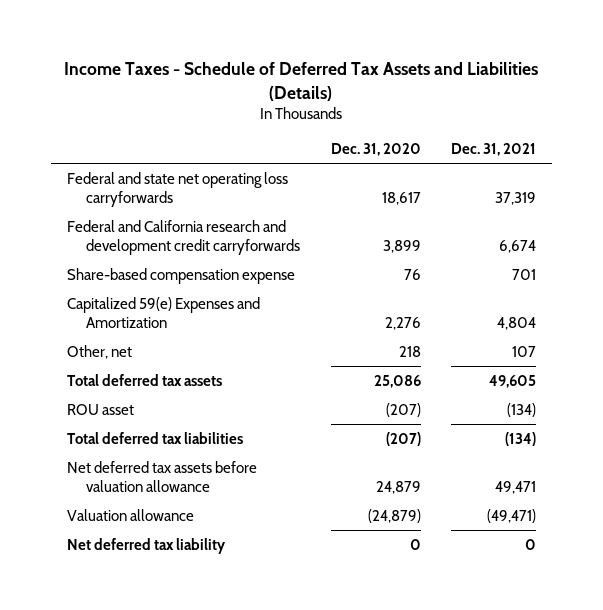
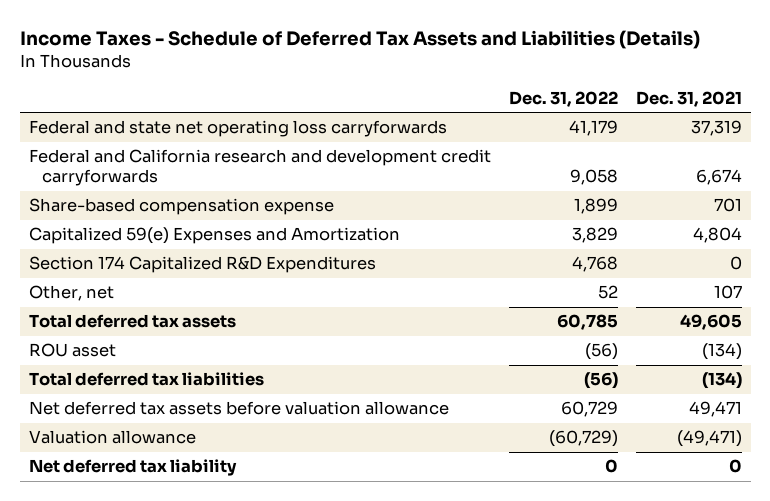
[330,143,421,157] Dec. 31, 2020 -> none
none -> [508,90,618,107] Dec. 31, 2022
none -> [28,256,376,274] Section 174 Capitalized R&D Expenditures

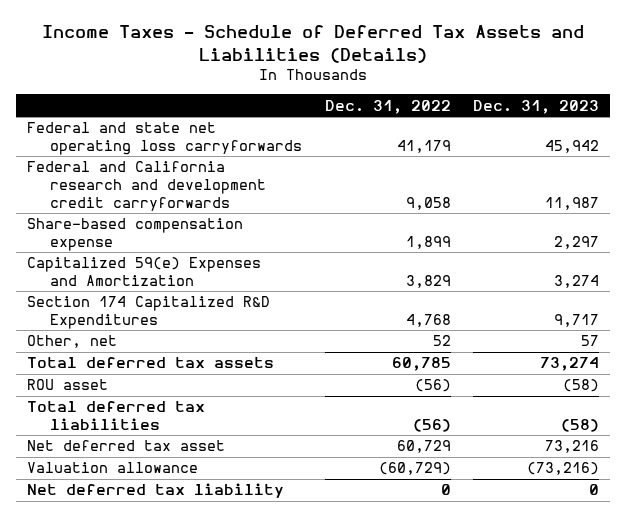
[635,90,742,107] Dec. 31, 2021 -> none
none -> [472,99,599,114] Dec. 31, 2023
[28,401,449,416] Net deferred tax assets before valuation allowance -> [27,440,226,452] Net deferred tax asset

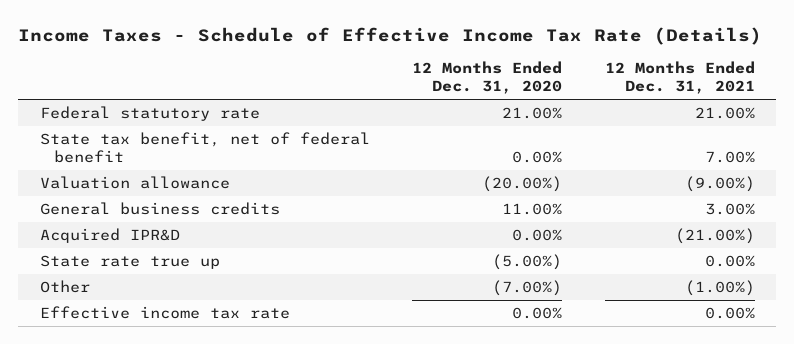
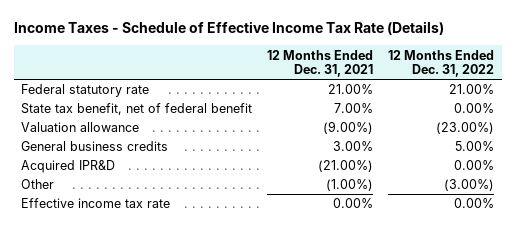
[412,61,563,95] 12 Months Ended Dec. 31, 2020 -> none
none -> [388,49,495,77] 12 Months Ended Dec. 31, 2022
[39,255,220,270] State rate true up -> none

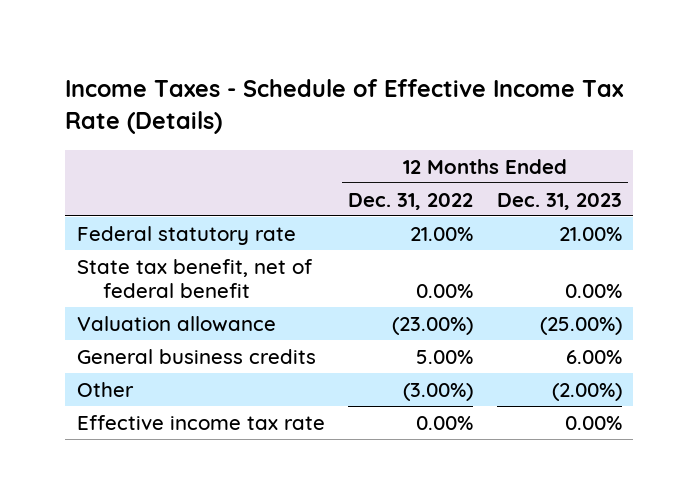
[267,49,374,77] 12 Months Ended Dec. 31, 2021 -> none
none -> [496,192,622,210] Dec. 31, 2023
[21,160,116,174] Acquired IPR&D -> none

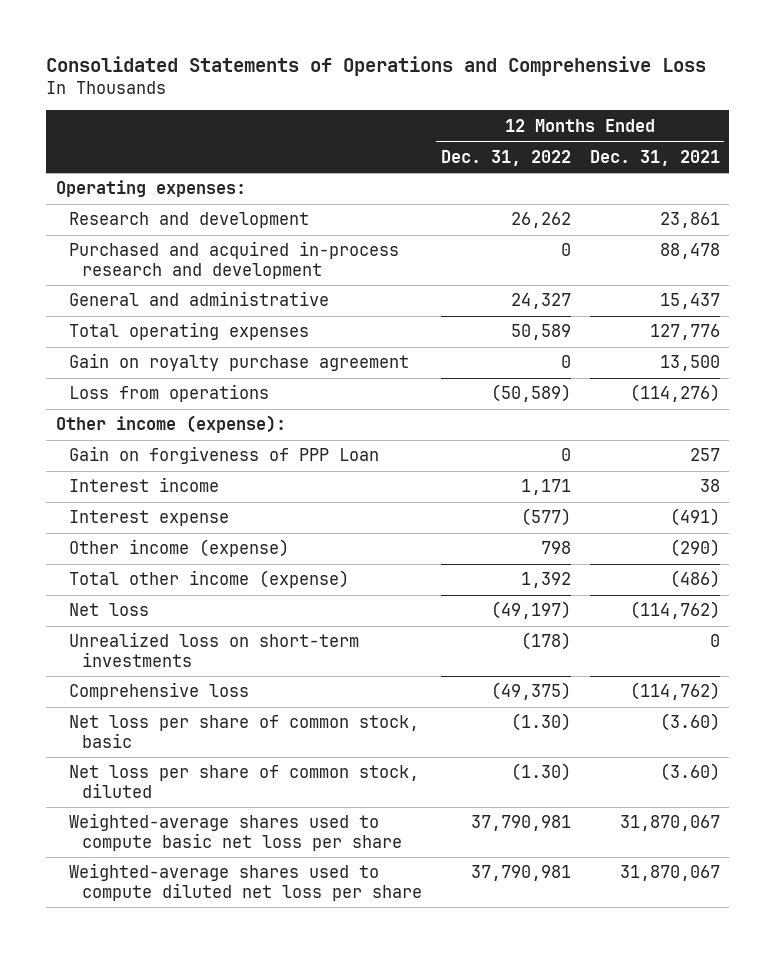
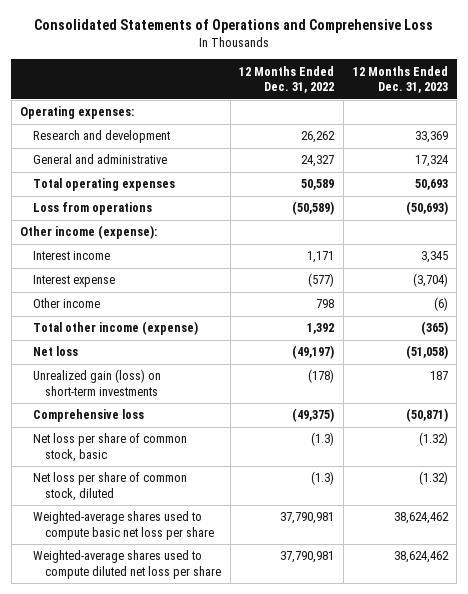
[589,149,720,166] Dec. 31, 2021 -> none
none -> [352,65,448,94] 12 Months Ended Dec. 31, 2023
[69,241,400,280] Purchased and acquired in-process research and development -> none
[69,353,410,372] Gain on royalty purchase agreement -> none
[69,446,380,465] Gain on forgiveness of PPP Loan -> none
[69,539,290,558] Other income (expense) -> [32,298,100,309] Other income
[69,632,360,668] Unrealized loss on short-term investments -> [32,369,161,396] Unrealized gain (loss) on short-term investments
[511,713,572,732] (1.30) -> [311,432,335,447] (1.3)
[511,763,572,782] (1.30) -> [311,471,335,486] (1.3)

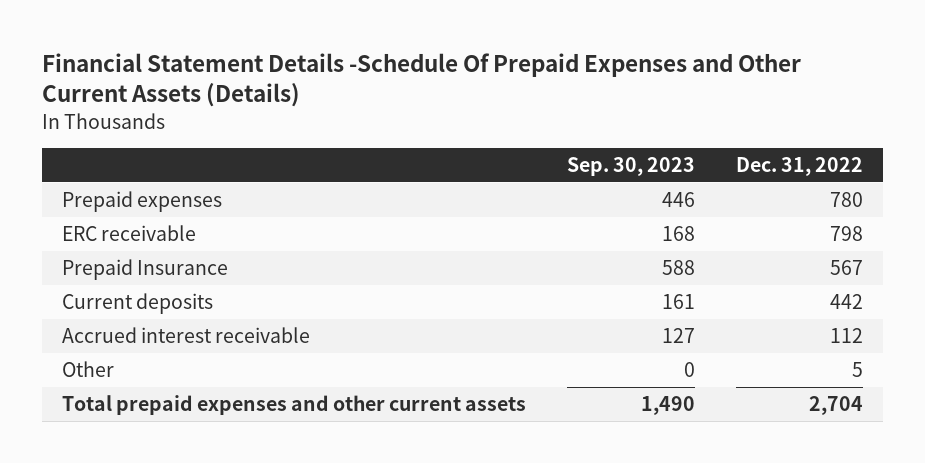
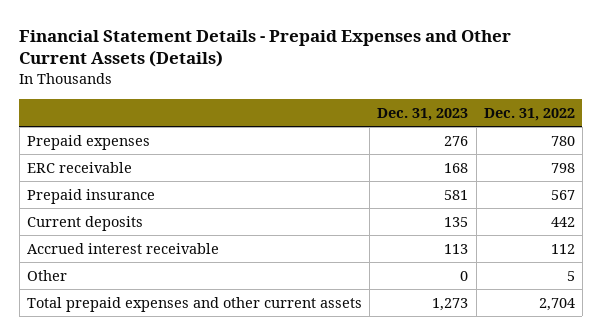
[41,52,801,108] Financial Statement Details -Schedule Of Prepaid Expenses and Other Current Assets (Details) -> [19,29,512,68] Financial Statement Details - Prepaid Expenses and Other Current Assets (Details)
[566,156,695,176] Sep. 30, 2023 -> none
none -> [377,107,469,121] Dec. 31, 2023
[61,258,228,280] Prepaid Insurance -> [26,188,155,204] Prepaid insurance

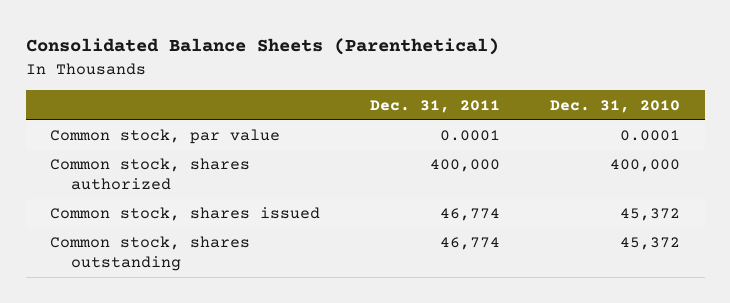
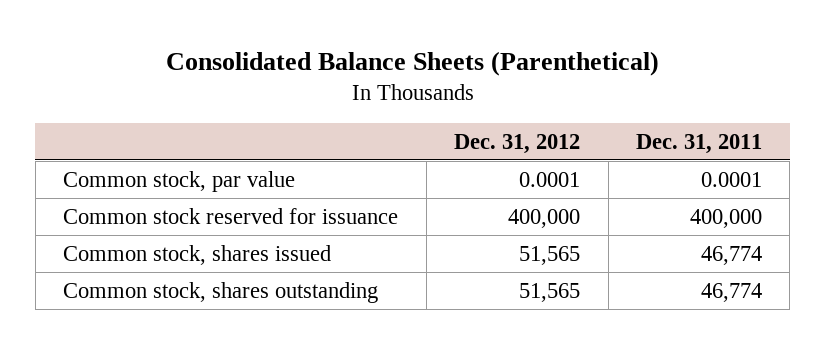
[549,99,680,113] Dec. 31, 2010 -> none
none -> [454,133,581,154] Dec. 31, 2012
[50,158,251,190] Common stock, shares authorized -> [63,207,399,224] Common stock reserved for issuance

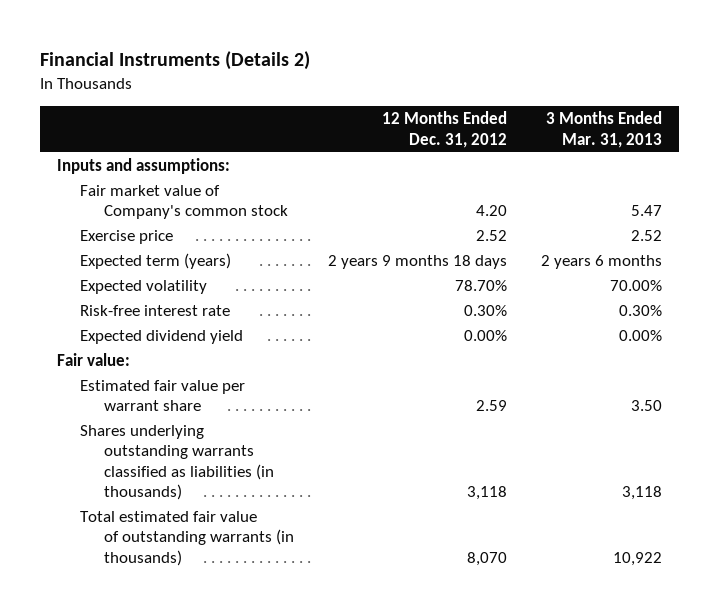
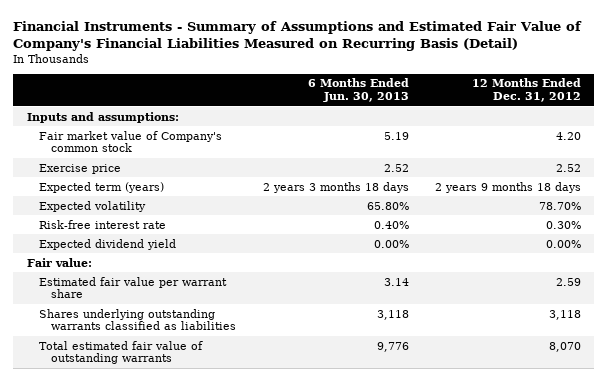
[39,51,310,71] Financial Instruments (Details 2) -> [13,20,583,51] Financial Instruments - Summary of Assumptions and Estimated Fair Value of Company's Financial Liabilities Measured on Recurring Basis (Detail)
[545,111,662,148] 3 Months Ended Mar. 31, 2013 -> none
none -> [307,78,409,102] 6 Months Ended Jun. 30, 2013
[80,425,274,500] Shares underlying outstanding warrants classified as liabilities (in thousands) -> [38,308,237,331] Shares underlying outstanding warrants classified as liabilities
[80,511,294,566] Total estimated fair value of outstanding warrants (in thousands) -> [38,340,203,365] Total estimated fair value of outstanding warrants

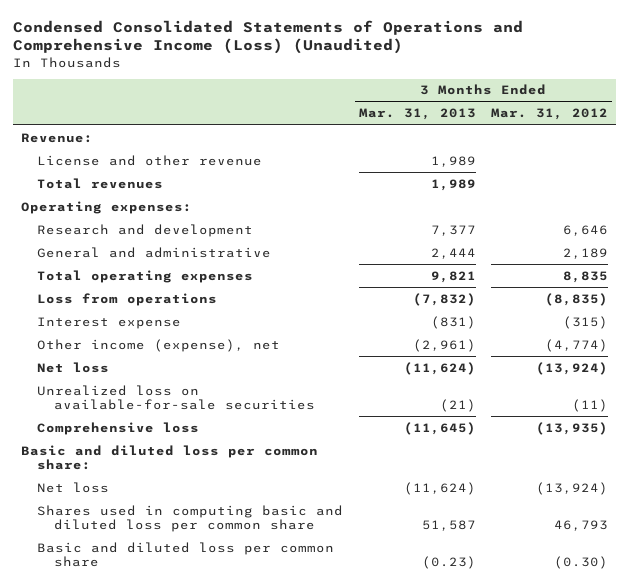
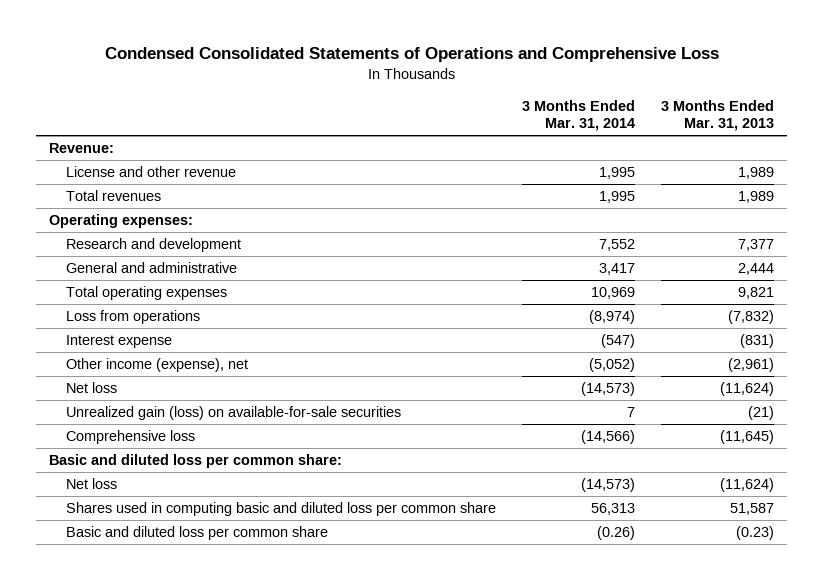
[13,19,524,55] Condensed Consolidated Statements of Operations and Comprehensive Income (Loss) (Unaudited) -> [104,47,719,63] Condensed Consolidated Statements of Operations and Comprehensive Loss
[491,108,609,121] Mar. 31, 2012 -> none
none -> [521,99,635,131] 3 Months Ended Mar. 31, 2014
[37,384,315,410] Unrealized loss on available-for-sale securities -> [65,406,401,421] Unrealized gain (loss) on available-for-sale securities

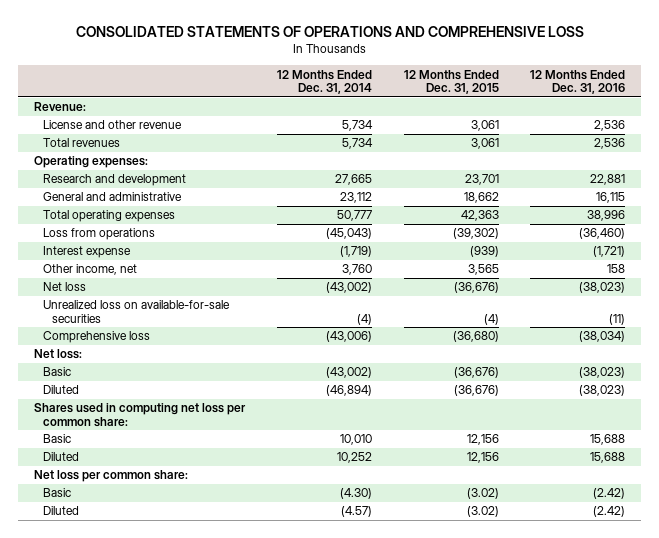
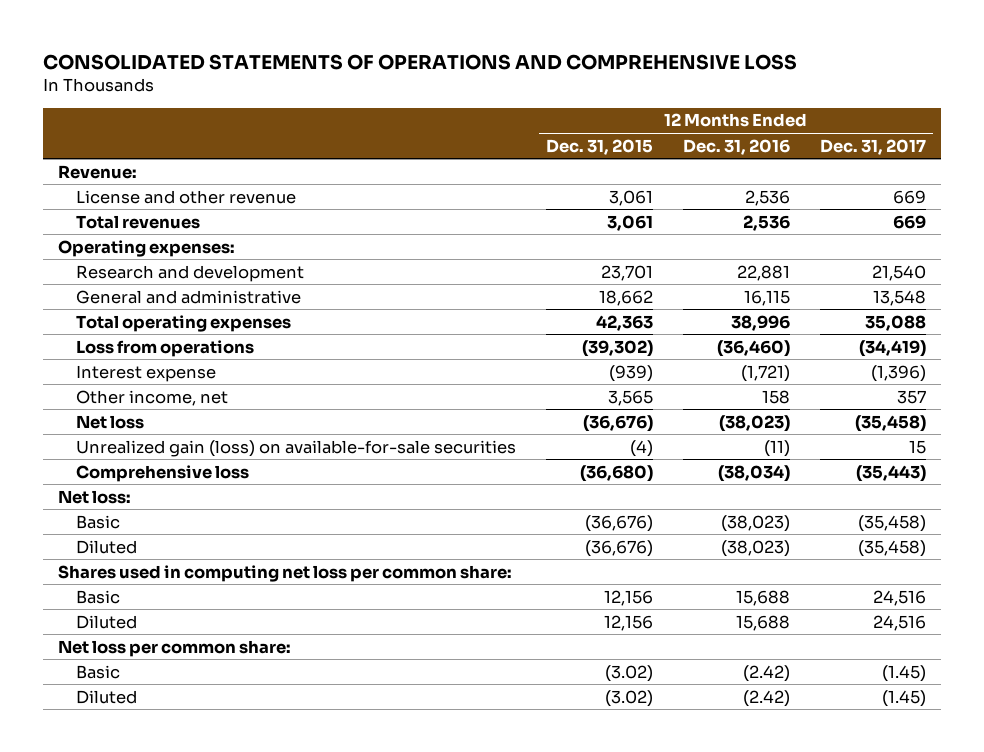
[276,69,372,95] 12 Months Ended Dec. 31, 2014 -> none
none -> [819,138,926,155] Dec. 31, 2017
[43,300,231,324] Unrealized loss on available-for-sale securities -> [76,439,517,457] Unrealized gain (loss) on available-for-sale securities

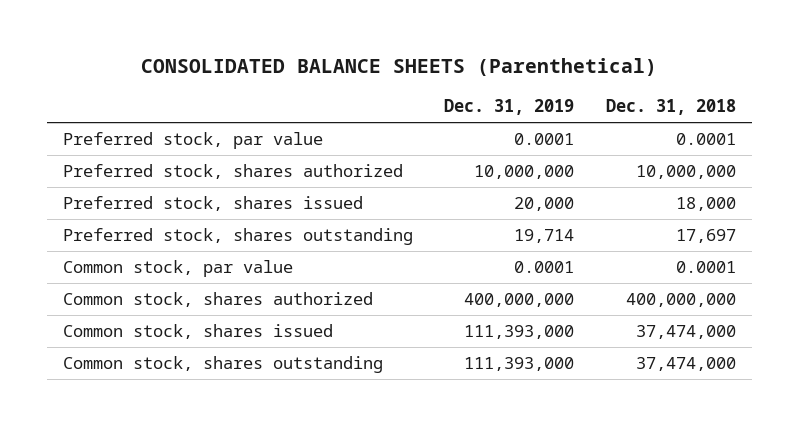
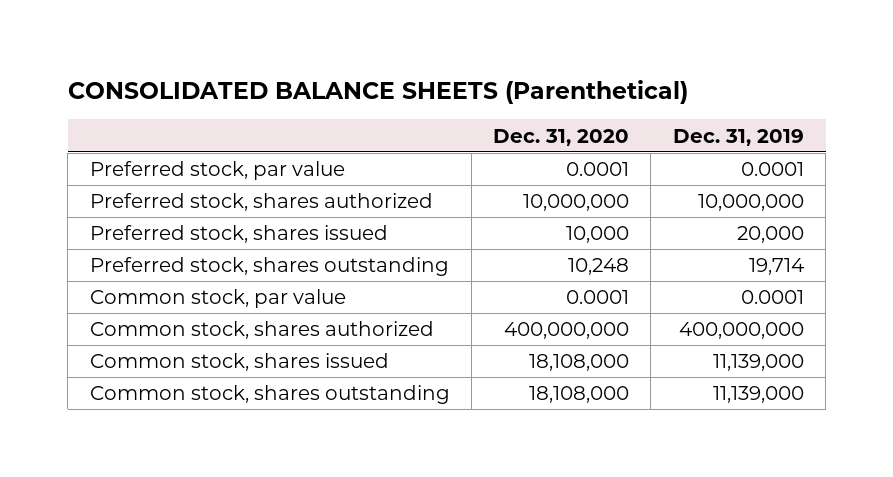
[606,99,737,116] Dec. 31, 2018 -> none
none -> [493,128,630,146] Dec. 31, 2020
[464,325,575,340] 111,393,000 -> [712,354,804,372] 11,139,000
[464,357,575,372] 111,393,000 -> [712,386,804,404] 11,139,000

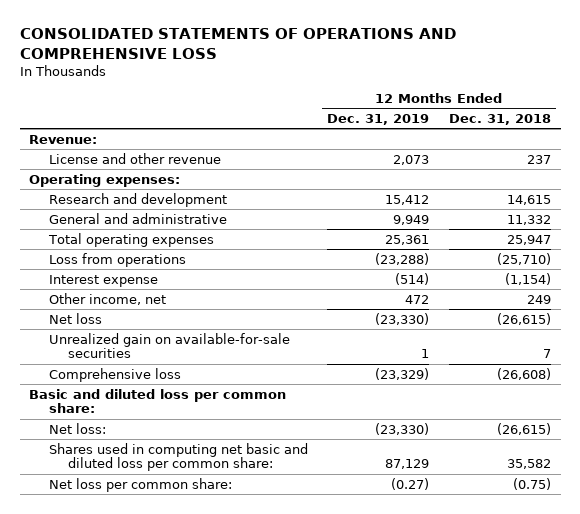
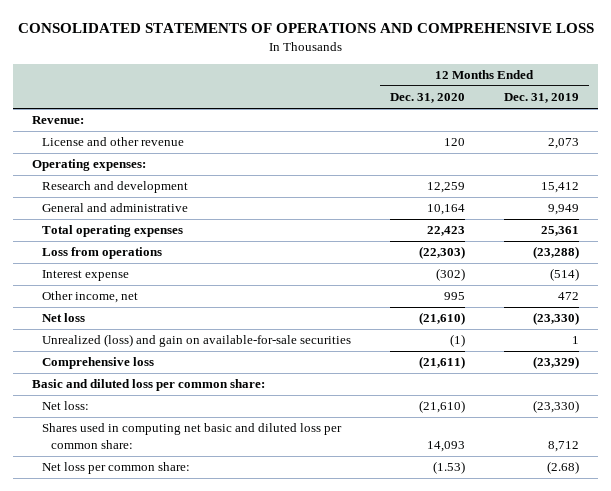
[448,113,551,125] Dec. 31, 2018 -> none
none -> [389,93,465,104] Dec. 31, 2020
[48,332,290,359] Unrealized gain on available-for-sale securities -> [41,334,351,348] Unrealized (loss) and gain on available-for-sale securities
[385,459,430,470] 87,129 -> [547,440,579,452] 8,712
[391,477,430,490] (0.27) -> [546,461,579,475] (2.68)

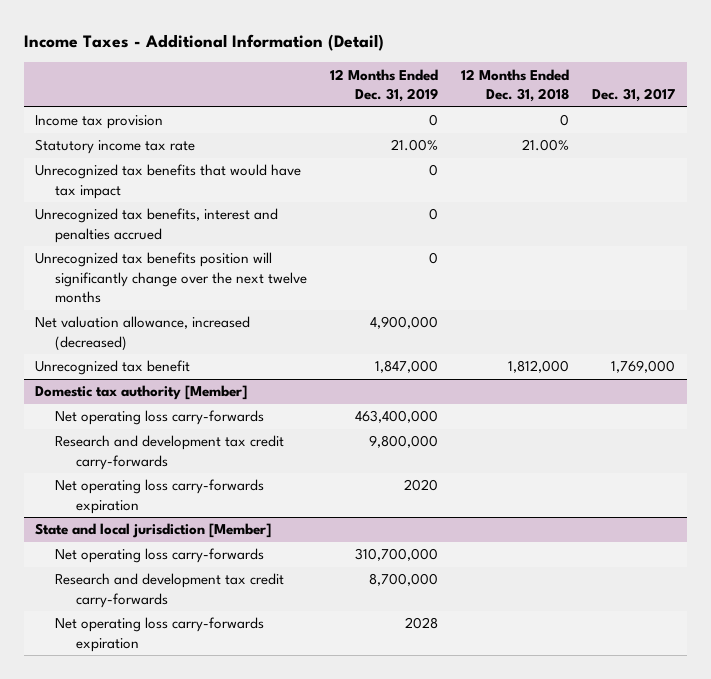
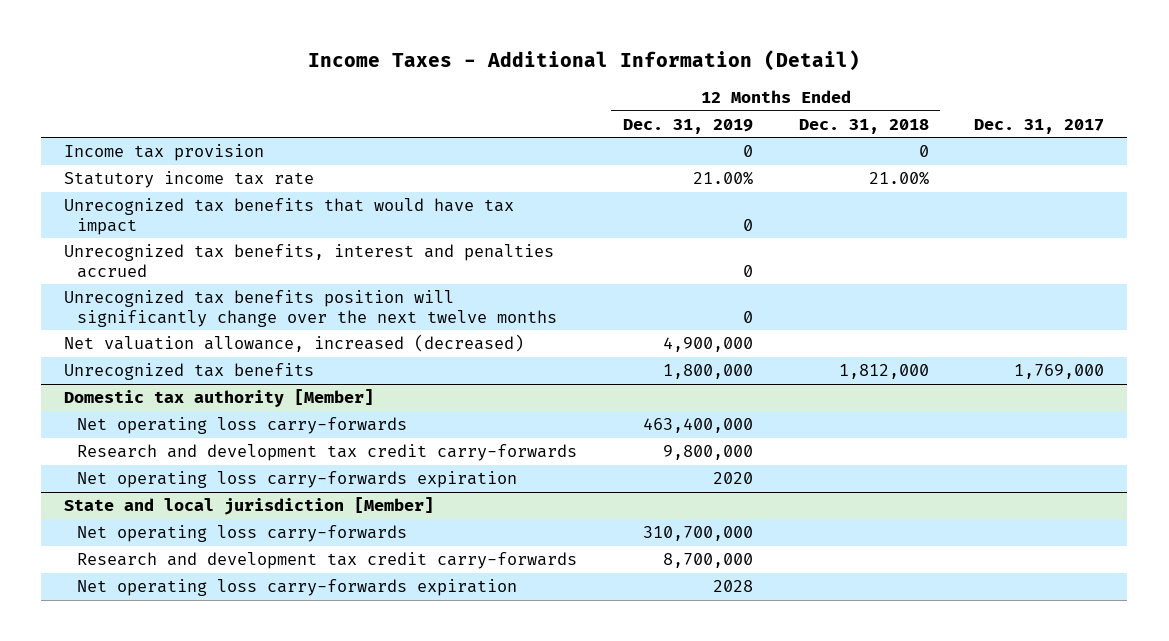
[35,360,191,376] Unrecognized tax benefit -> [64,363,315,381] Unrecognized tax benefits
[375,360,439,374] 1,847,000 -> [662,364,753,380] 1,800,000

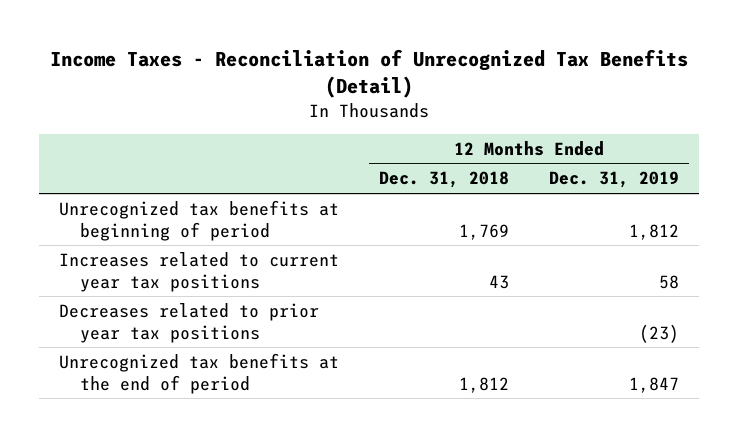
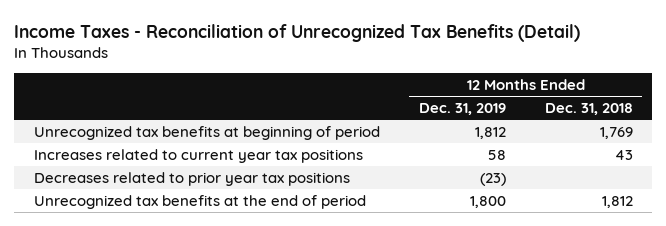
[629,376,680,393] 1,847 -> [469,195,506,208] 1,800

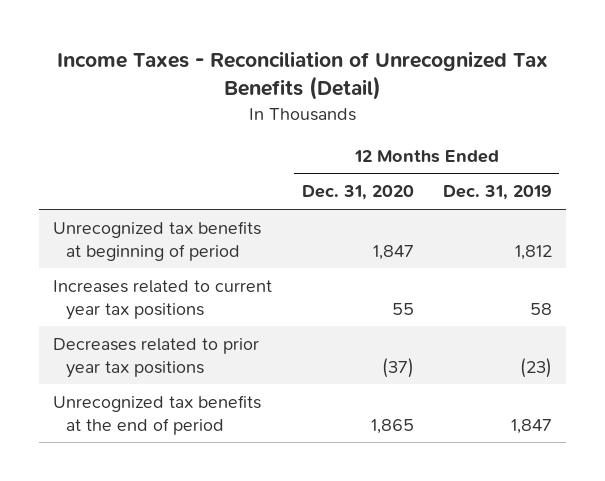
[544,102,633,115] Dec. 31, 2018 -> none
none -> [301,185,414,201] Dec. 31, 2020
[469,195,506,208] 1,800 -> [510,418,552,434] 1,847

